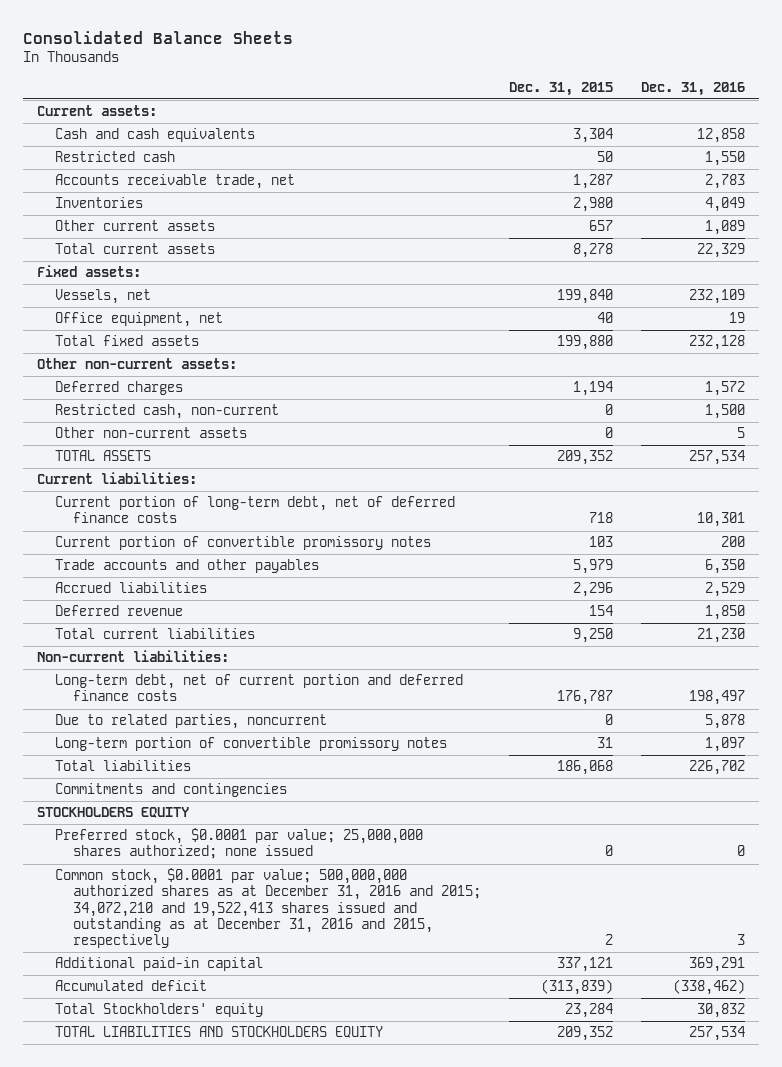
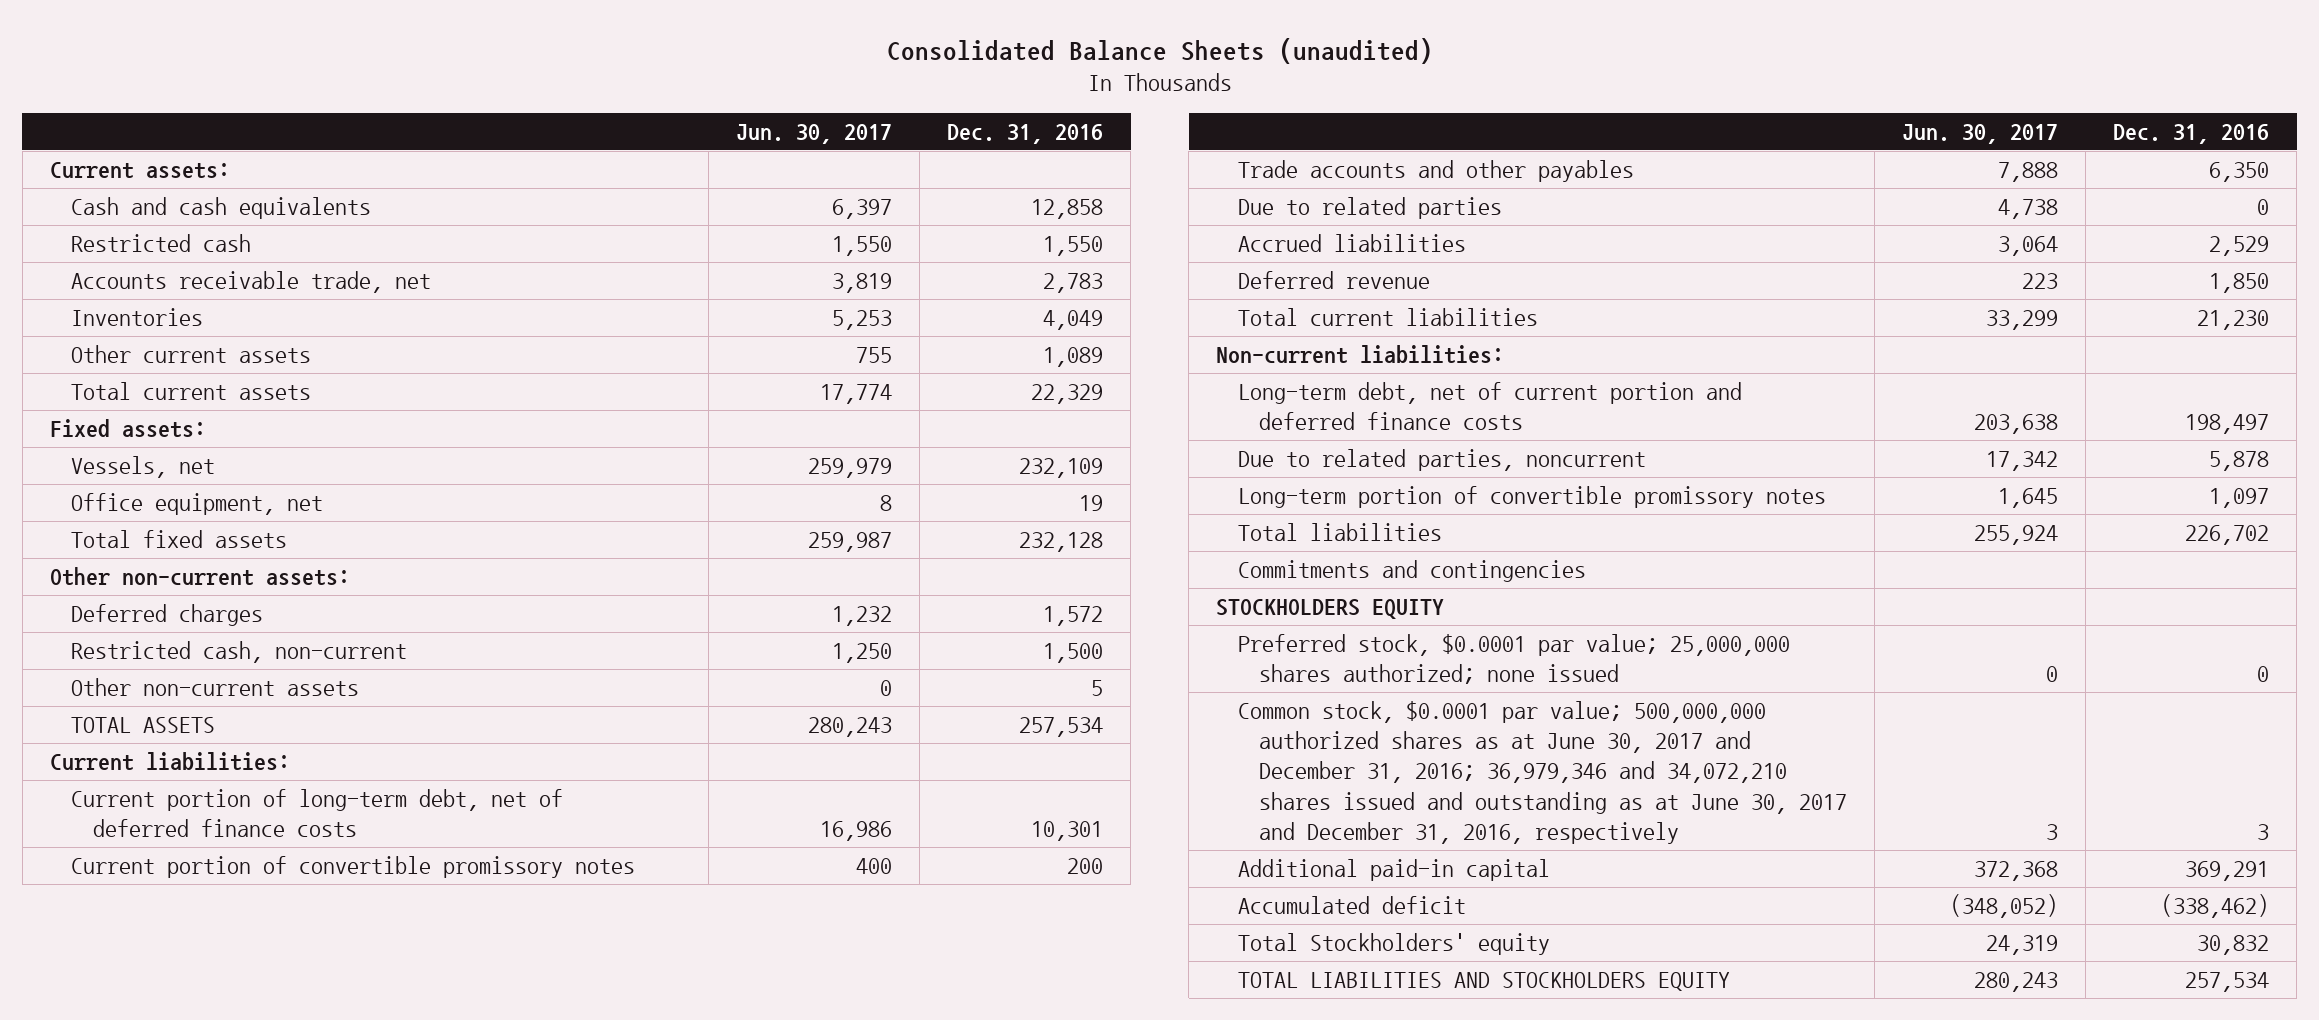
[23,31,294,45] Consolidated Balance Sheets -> [886,37,1433,64] Consolidated Balance Sheets (unaudited)
[509,81,614,96] Dec. 31, 2015 -> none
none -> [735,124,892,145] Jun. 30, 2017
none -> [1237,196,1502,219] Due to related parties
[55,868,482,948] Common stock, $0.0001 par value; 500,000,000 authorized shares as at December 31, 2016 and 2015; 34,072,210 and 19,522,413 shares issued and outstanding as at December 31, 2016 and 2015, respectively -> [1237,700,1848,844] Common stock, $0.0001 par value; 500,000,000 authorized shares as at June 30, 2017 and December 31, 2016; 36,979,346 and 34,072,210 shares issued and outstanding as at June 30, 2017 and December 31, 2016, respectively

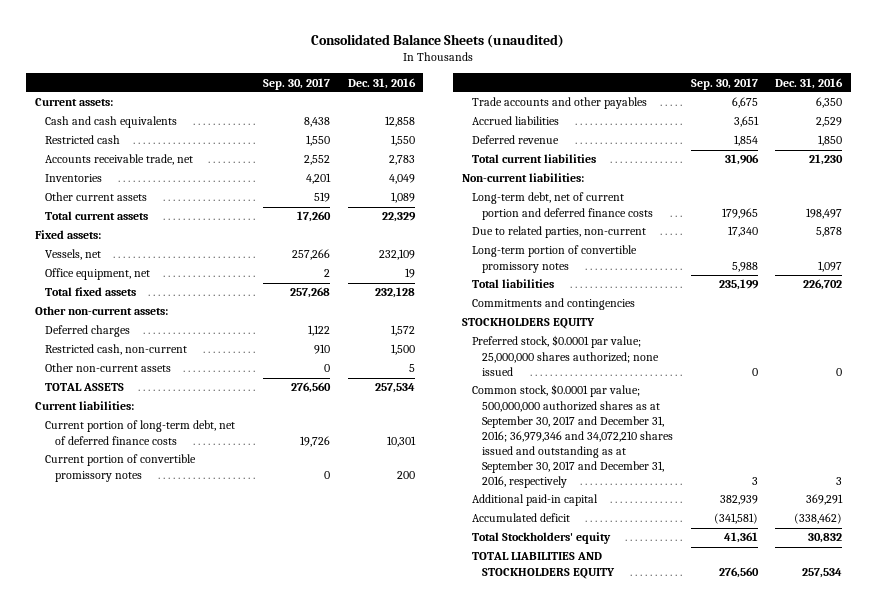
[735,124,892,145] Jun. 30, 2017 -> none
none -> [263,77,331,90] Sep. 30, 2017
[1237,196,1502,219] Due to related parties -> none
[1237,448,1646,471] Due to related parties, noncurrent -> [472,226,647,239] Due to related parties, non-current
[1237,700,1848,844] Common stock, $0.0001 par value; 500,000,000 authorized shares as at June 30, 2017 and December 31, 2016; 36,979,346 and 34,072,210 shares issued and outstanding as at June 30, 2017 and December 31, 2016, respectively -> [472,384,674,489] Common stock, $0.0001 par value; 500,000,000 authorized shares as at September 30, 2017 and December 31, 2016; 36,979,346 and 34,072,210 shares issued and outstanding as at September 30, 2017 and December 31, 2016, respectively

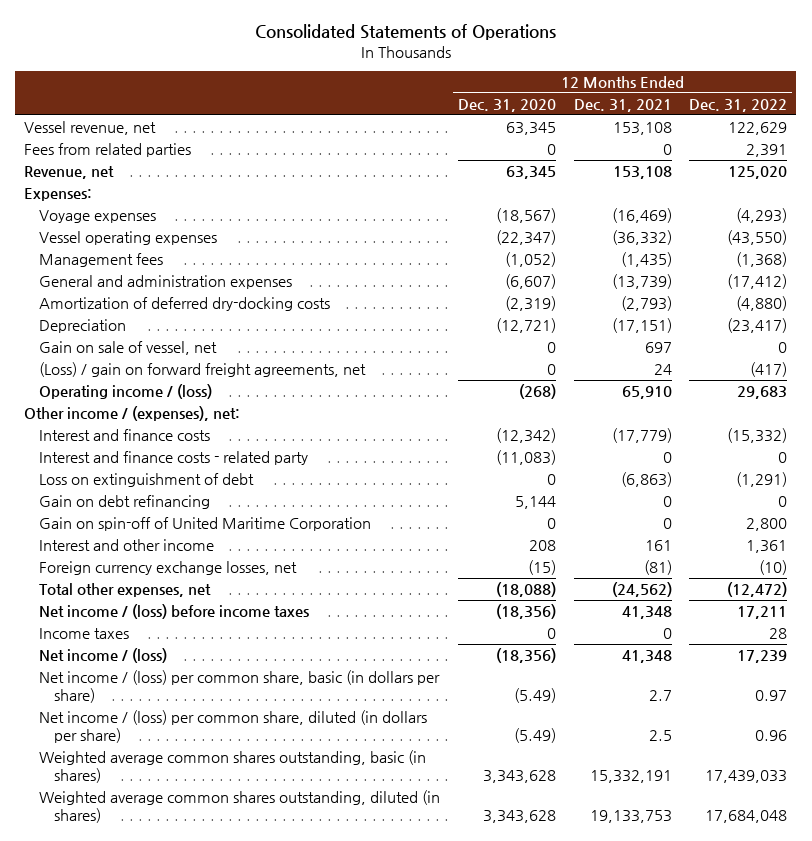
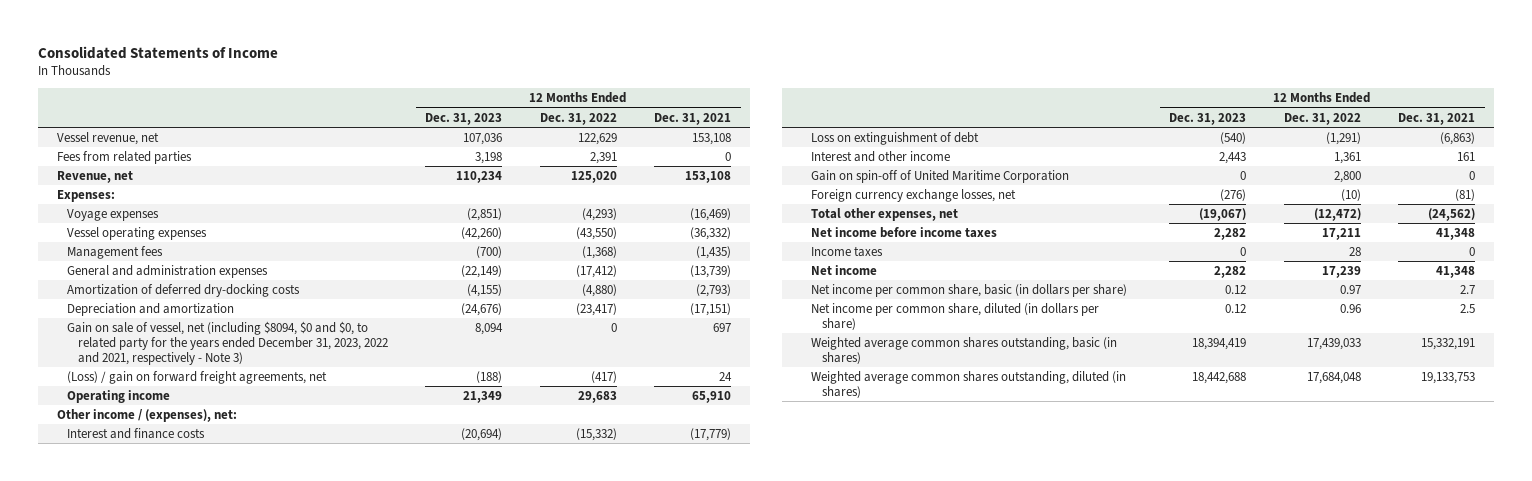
[254,24,556,41] Consolidated Statements of Operations -> [38,46,279,60] Consolidated Statements of Income
[457,98,556,112] Dec. 31, 2020 -> none
none -> [425,112,503,125] Dec. 31, 2023
[38,318,126,333] Depreciation -> [67,302,235,316] Depreciation and amortization
[38,340,217,355] Gain on sale of vessel, net -> [67,320,389,365] Gain on sale of vessel, net (including $8094, $0 and $0, to related party for the years ended December 31, 2023, 2022 and 2021, respectively - Note 3)
[38,383,212,399] Operating income / (loss) -> [67,389,171,403] Operating income
[38,450,308,465] Interest and finance costs - related party -> none
[38,494,210,509] Gain on debt refinancing -> none
[38,516,371,531] Gain on spin-off of United Maritime Corporation -> [811,169,1070,183] Gain on spin-off of United Maritime Corporation
[38,603,309,619] Net income / (loss) before income taxes -> [811,226,998,238] Net income before income taxes
[38,647,167,663] Net income / (loss) -> [811,264,878,275] Net income
[38,669,440,703] Net income / (loss) per common share, basic (in dollars per share) -> [811,283,1128,297] Net income per common share, basic (in dollars per share)
[38,709,427,743] Net income / (loss) per common share, diluted (in dollars per share) -> [811,302,1100,330] Net income per common share, diluted (in dollars per share)

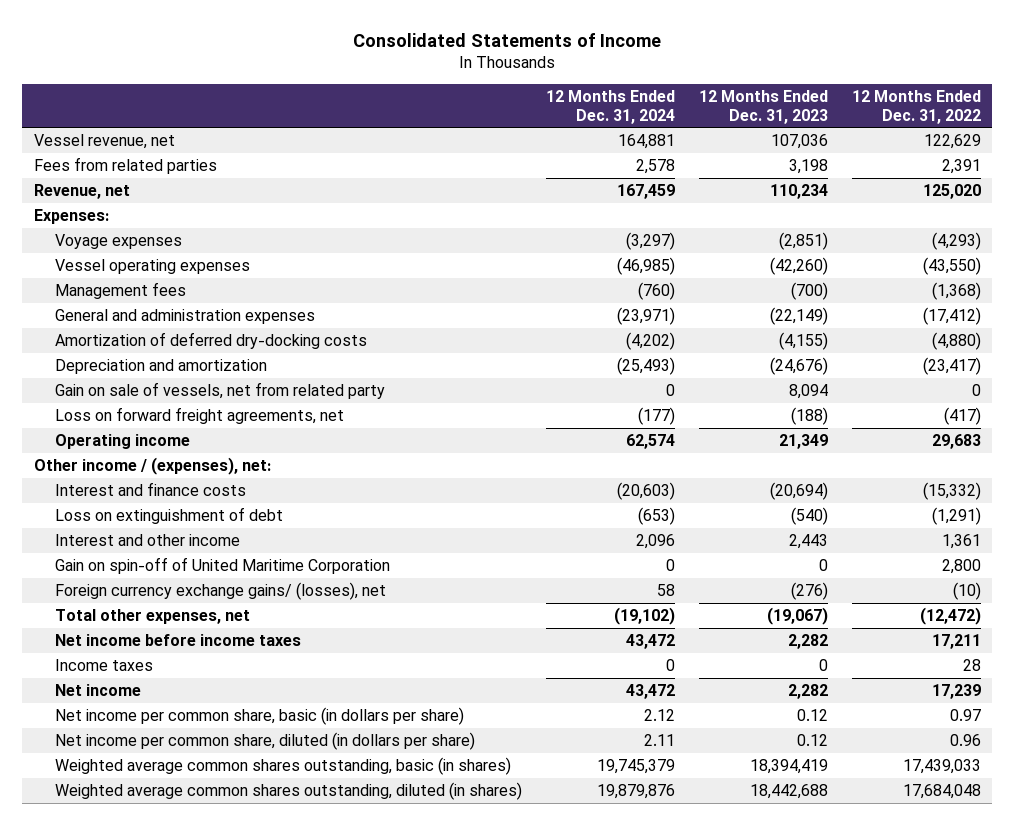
[654,112,732,125] Dec. 31, 2021 -> none
none -> [546,90,676,124] 12 Months Ended Dec. 31, 2024
[67,320,389,365] Gain on sale of vessel, net (including $8094, $0 and $0, to related party for the years ended December 31, 2023, 2022 and 2021, respectively - Note 3) -> [55,382,386,400] Gain on sale of vessels, net from related party
[67,370,328,384] (Loss) / gain on forward freight agreements, net -> [55,407,345,425] Loss on forward freight agreements, net
[811,188,1017,202] Foreign currency exchange losses, net -> [55,582,387,601] Foreign currency exchange gains/ (losses), net

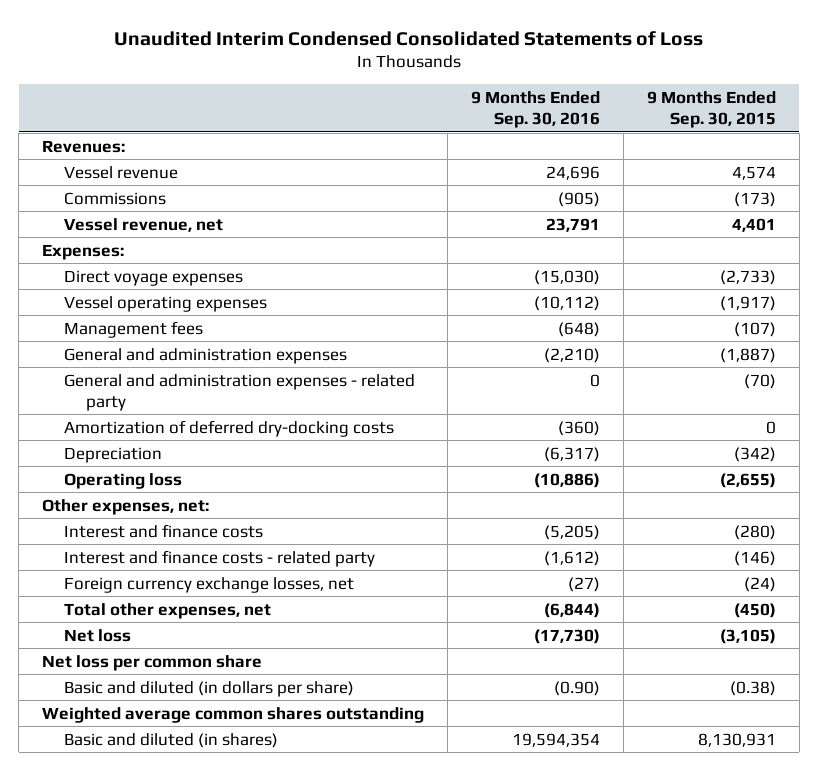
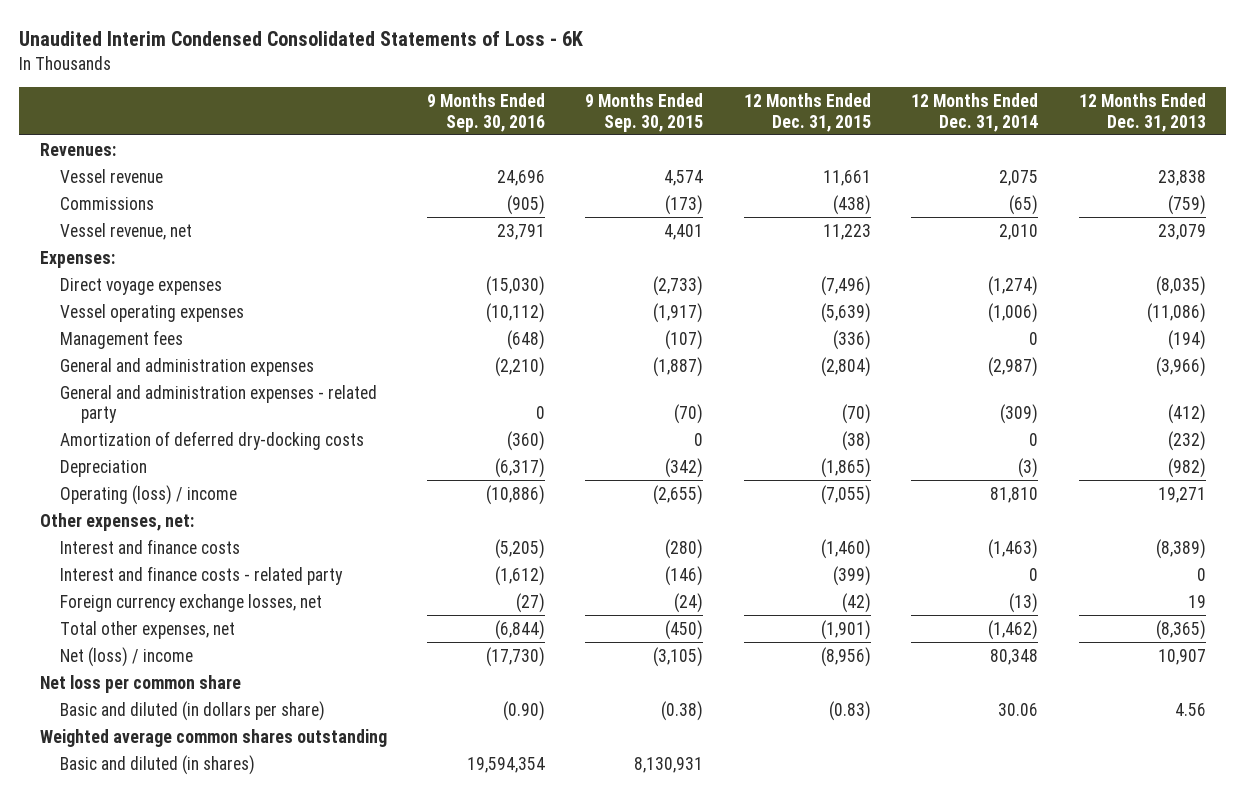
[113,30,703,46] Unaudited Interim Condensed Consolidated Statements of Loss -> [19,31,584,47] Unaudited Interim Condensed Consolidated Statements of Loss - 6K
none -> [743,93,871,132] 12 Months Ended Dec. 31, 2015
none -> [911,93,1039,132] 12 Months Ended Dec. 31, 2014
none -> [1078,93,1206,132] 12 Months Ended Dec. 31, 2013
[64,472,183,489] Operating loss -> [60,484,238,505] Operating (loss) / income
[64,628,132,642] Net loss -> [60,646,194,667] Net (loss) / income

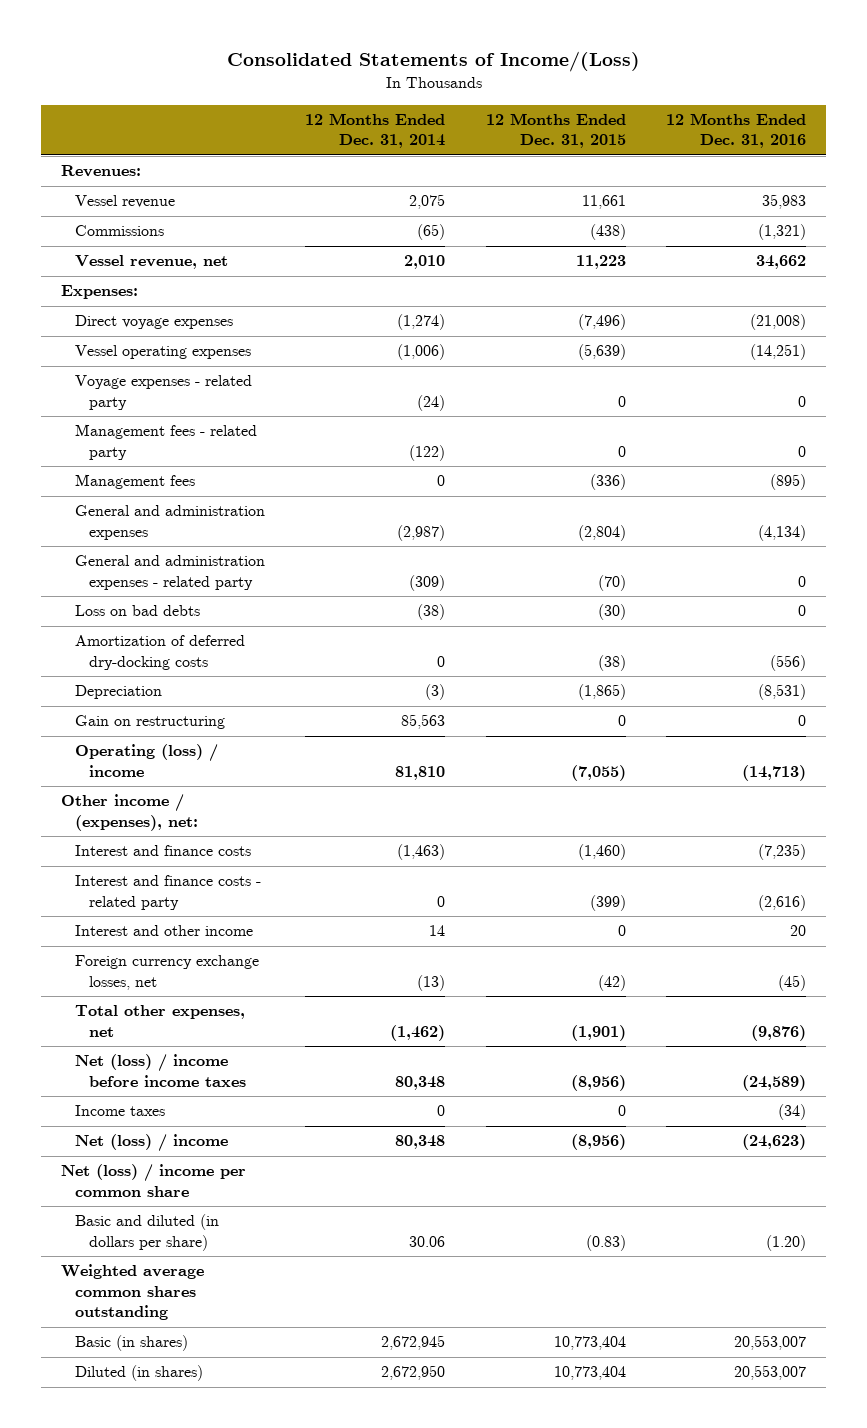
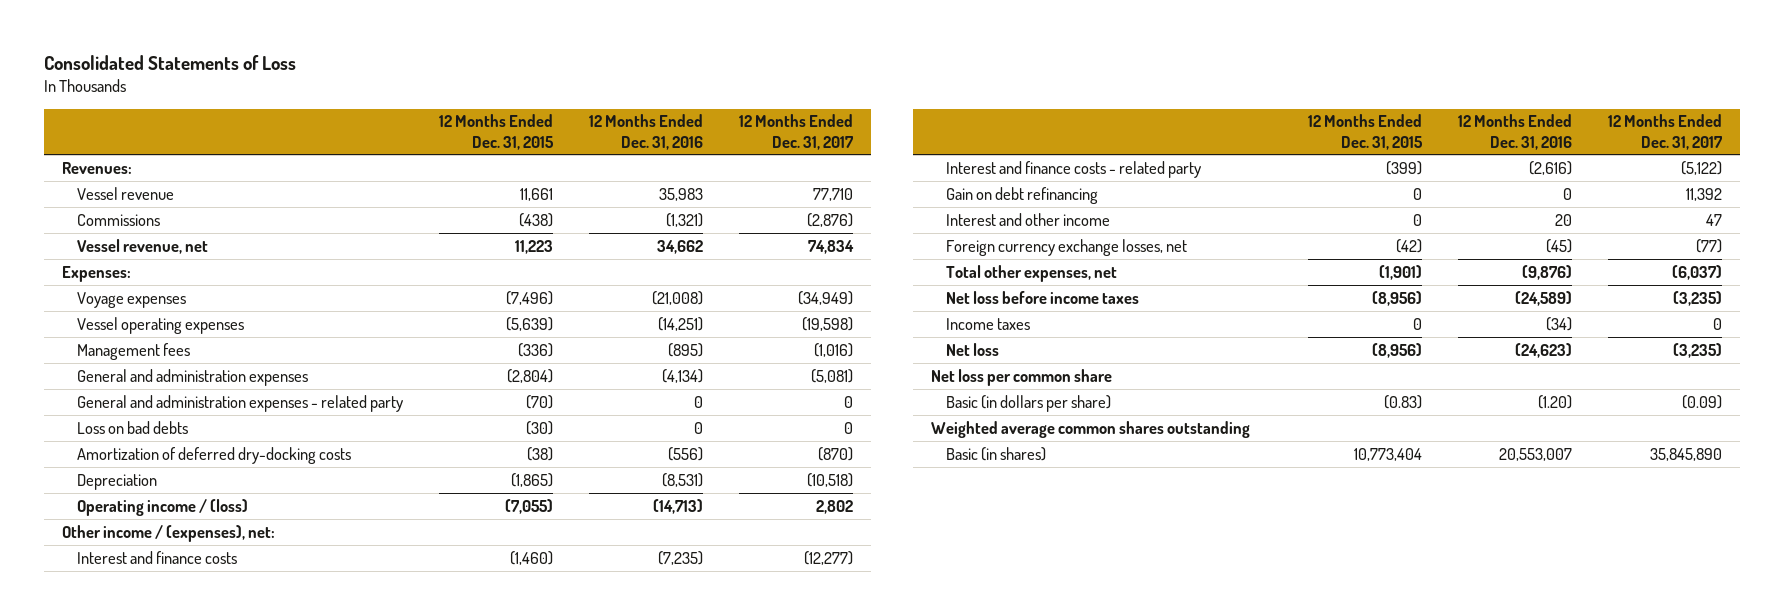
[226,51,640,73] Consolidated Statements of Income/(Loss) -> [43,54,296,70] Consolidated Statements of Loss
[305,113,446,149] 12 Months Ended Dec. 31, 2014 -> none
none -> [739,114,855,150] 12 Months Ended Dec. 31, 2017
[75,315,234,330] Direct voyage expenses -> [76,291,186,308] Voyage expenses
[75,375,253,410] Voyage expenses - related party -> none
[75,424,258,460] Management fees - related party -> none
[75,715,226,730] Gain on restructuring -> none
[75,744,219,777] Operating (loss) / income -> [76,498,248,516] Operating income / (loss)
none -> [945,186,1098,204] Gain on debt refinancing
[75,1054,246,1087] Net (loss) / income before income taxes -> [945,290,1139,304] Net loss before income taxes
[75,1134,229,1153] Net (loss) / income -> [945,342,999,356] Net loss
[61,1164,247,1197] Net (loss) / income per common share -> [930,368,1112,386] Net loss per common share
[75,1214,220,1251] Basic and diluted (in dollars per share) -> [945,394,1111,412] Basic (in dollars per share)
[75,1365,204,1382] Diluted (in shares) -> none

